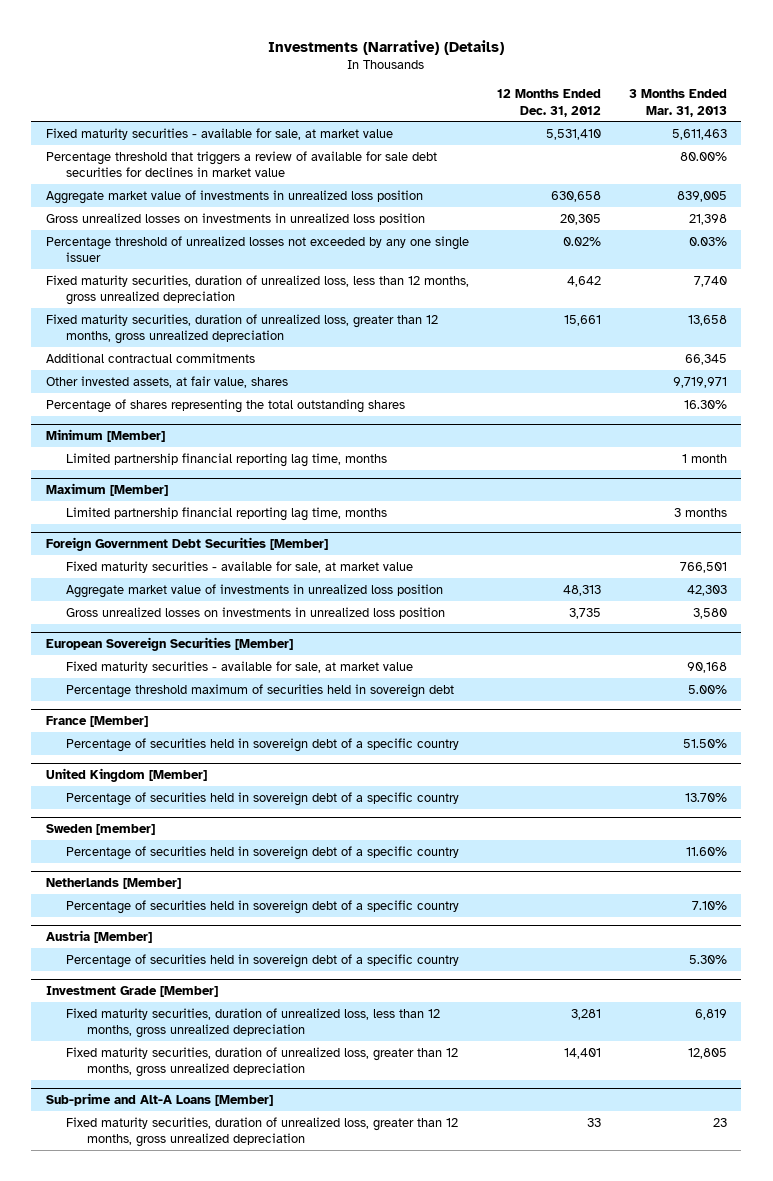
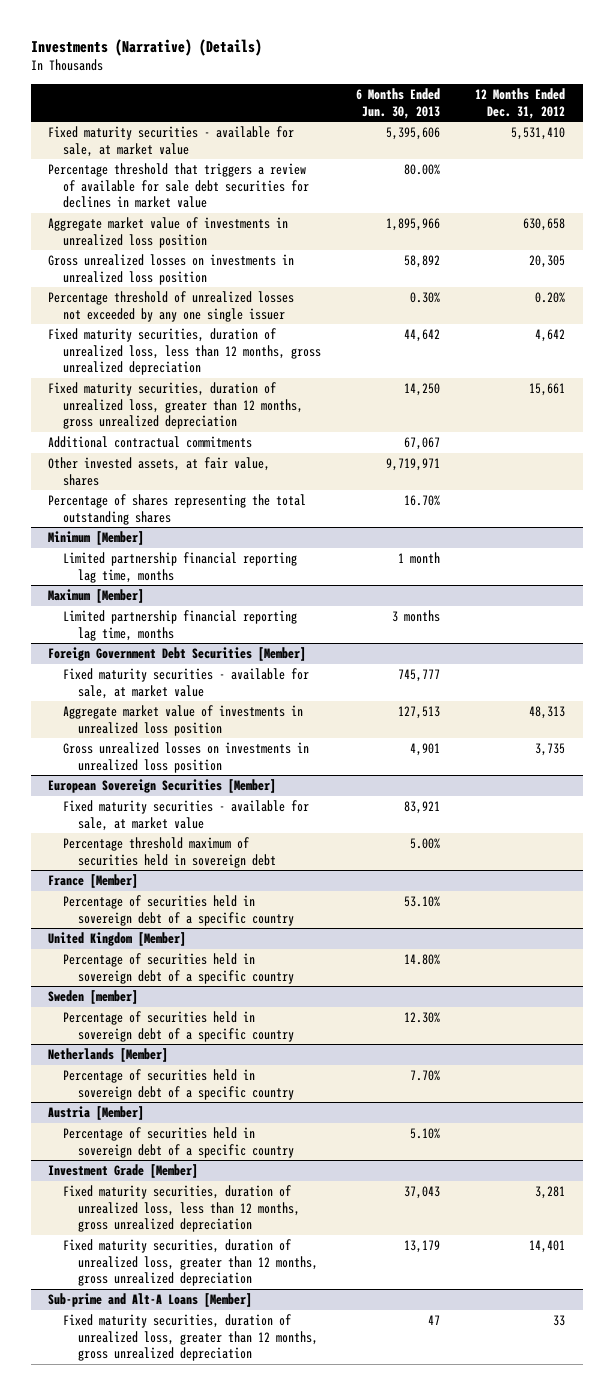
[629,89,728,117] 3 Months Ended Mar. 31, 2013 -> none
none -> [356,88,441,119] 6 Months Ended Jun. 30, 2013
[562,236,601,246] 0.02% -> [535,292,566,304] 0.20%

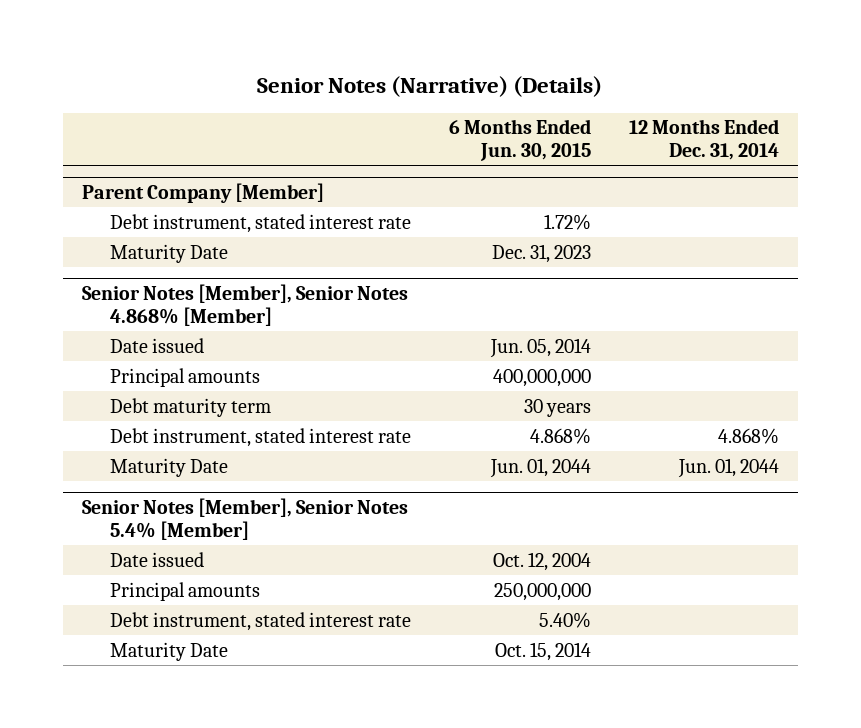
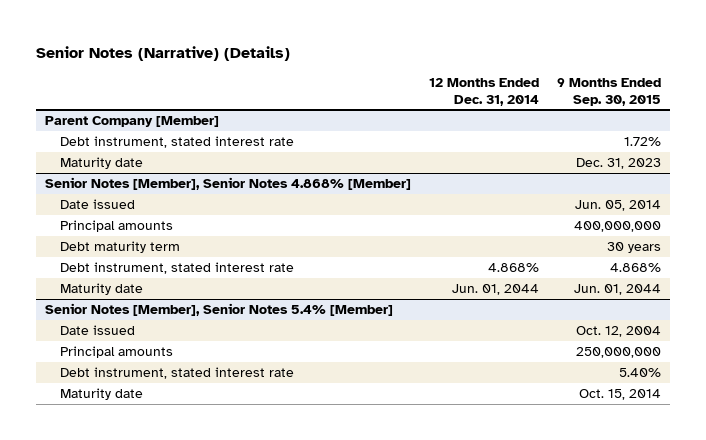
[448,119,591,162] 6 Months Ended Jun. 30, 2015 -> none
none -> [557,78,662,106] 9 Months Ended Sep. 30, 2015
[109,243,228,263] Maturity Date -> [60,157,144,170] Maturity date
[109,457,228,477] Maturity Date -> [60,283,144,296] Maturity date
[109,641,228,661] Maturity Date -> [60,388,144,401] Maturity date

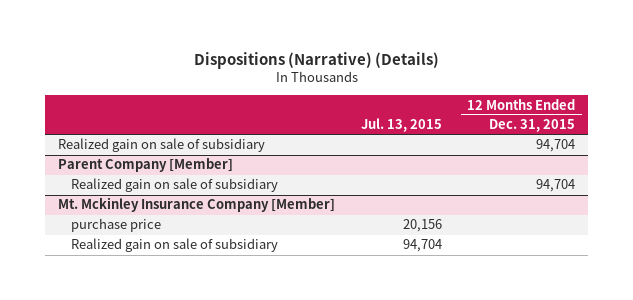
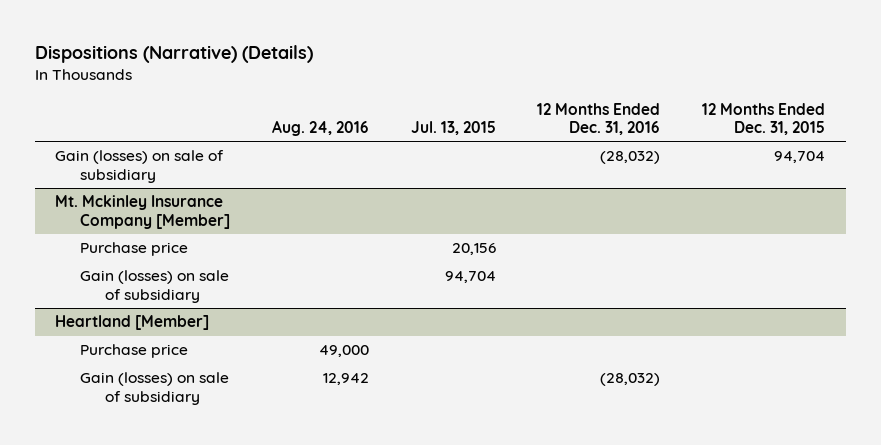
none -> [271,120,369,137] Aug. 24, 2016
none -> [537,102,661,136] 12 Months Ended Dec. 31, 2016
[57,158,233,173] Parent Company [Member] -> none
[71,178,279,193] Realized gain on sale of subsidiary -> none
[57,138,265,153] Realized gain on sale of subsidiary -> [55,150,225,183] Gain (losses) on sale of subsidiary
[71,218,162,233] purchase price -> [80,242,189,257] Purchase price
[71,238,279,253] Realized gain on sale of subsidiary -> [80,270,230,303] Gain (losses) on sale of subsidiary
none -> [55,315,210,331] Heartland [Member]
none -> [80,344,189,359] Purchase price
none -> [80,372,230,405] Gain (losses) on sale of subsidiary

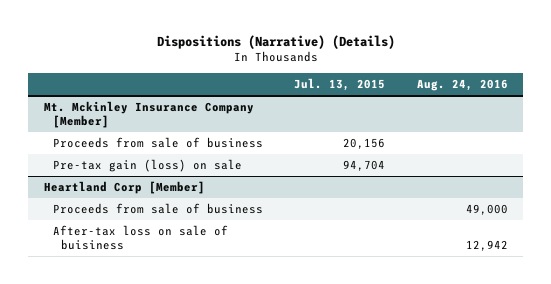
[537,102,661,136] 12 Months Ended Dec. 31, 2016 -> none
[702,102,826,136] 12 Months Ended Dec. 31, 2015 -> none
[55,150,225,183] Gain (losses) on sale of subsidiary -> none
[80,242,189,257] Purchase price -> [52,137,263,149] Proceeds from sale of business
[80,270,230,303] Gain (losses) on sale of subsidiary -> [52,159,242,173] Pre-tax gain (loss) on sale
[55,315,210,331] Heartland [Member] -> [43,181,205,195] Heartland Corp [Member]
[80,344,189,359] Purchase price -> [52,203,263,215] Proceeds from sale of business
[80,372,230,405] Gain (losses) on sale of subsidiary -> [52,225,228,250] After-tax loss on sale of buisiness

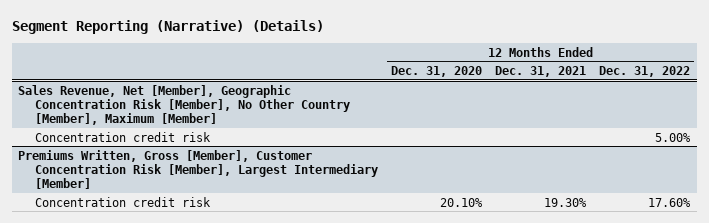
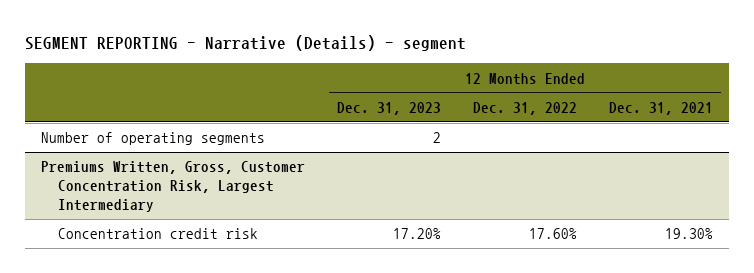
[11,19,324,34] Segment Reporting (Narrative) (Details) -> [25,35,467,52] SEGMENT REPORTING - Narrative (Details) - segment
[390,66,482,78] Dec. 31, 2020 -> none
none -> [337,101,442,115] Dec. 31, 2023
[18,84,350,126] Sales Revenue, Net [Member], Geographic Concentration Risk [Member], No Other Country [Member], Maximum [Member] -> none
[34,131,211,142] Concentration credit risk -> none
none -> [41,132,266,146] Number of operating segments
[18,149,378,190] Premiums Written, Gross [Member], Customer Concentration Risk [Member], Largest Intermediary [Member] -> [41,161,306,213] Premiums Written, Gross, Customer Concentration Risk, Largest Intermediary

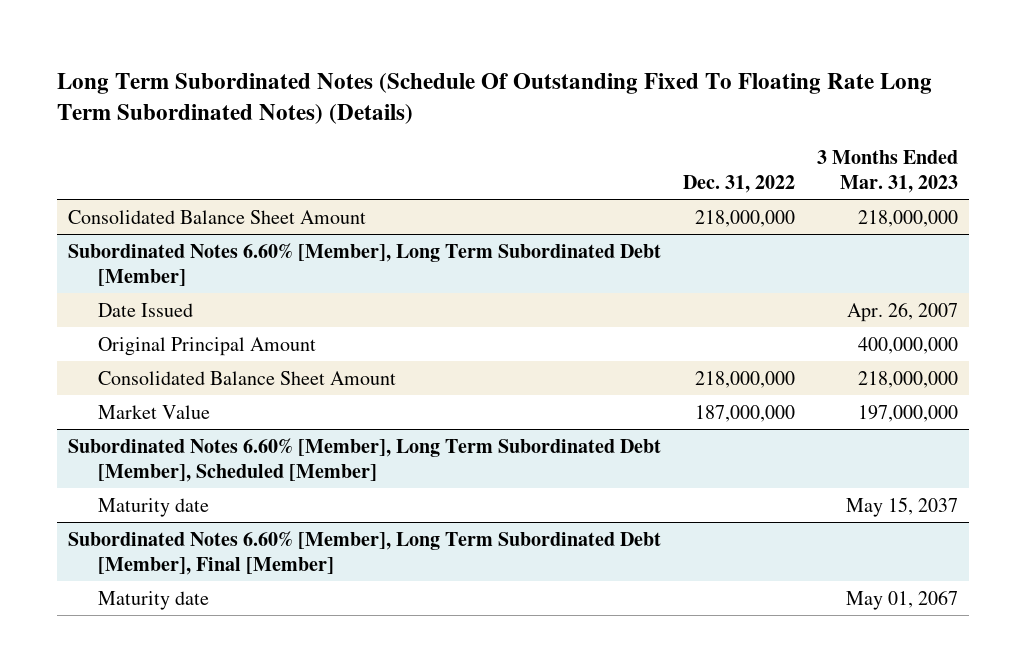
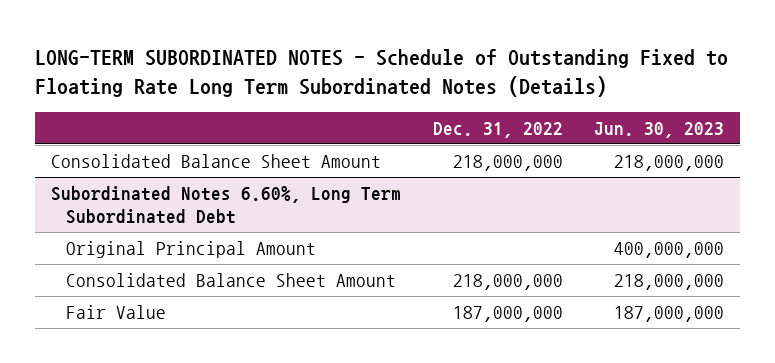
[57,72,933,124] Long Term Subordinated Notes (Schedule Of Outstanding Fixed To Floating Rate Long Term Subordinated Notes) (Details) -> [34,49,728,98] LONG-TERM SUBORDINATED NOTES - Schedule of Outstanding Fixed to Floating Rate Long Term Subordinated Notes (Details)
[816,149,958,193] 3 Months Ended Mar. 31, 2023 -> none
none -> [594,121,725,138] Jun. 30, 2023
[97,302,193,317] Date Issued -> none
[68,242,662,286] Subordinated Notes 6.60% [Member], Long Term Subordinated Debt [Member] -> [50,185,401,225] Subordinated Notes 6.60%, Long Term Subordinated Debt
[68,437,662,482] Subordinated Notes 6.60% [Member], Long Term Subordinated Debt [Member], Scheduled [Member] -> none
[97,497,209,517] Maturity date -> none
[68,530,662,575] Subordinated Notes 6.60% [Member], Long Term Subordinated Debt [Member], Final [Member] -> none
[97,590,209,610] Maturity date -> none
[97,404,210,419] Market Value -> [65,304,166,319] Fair Value

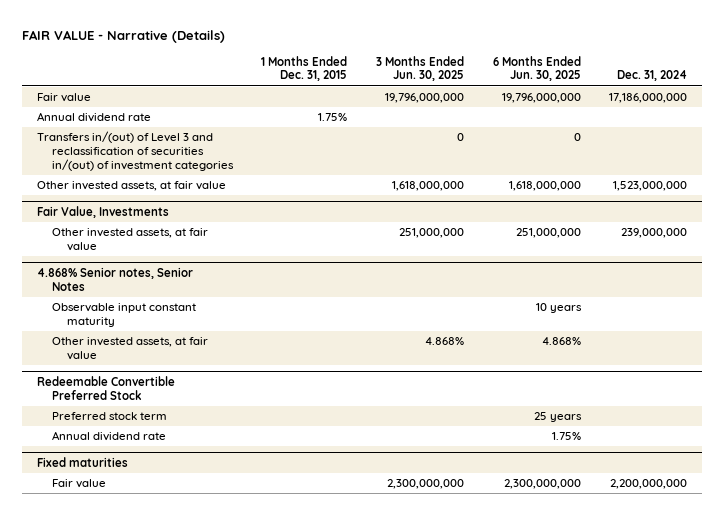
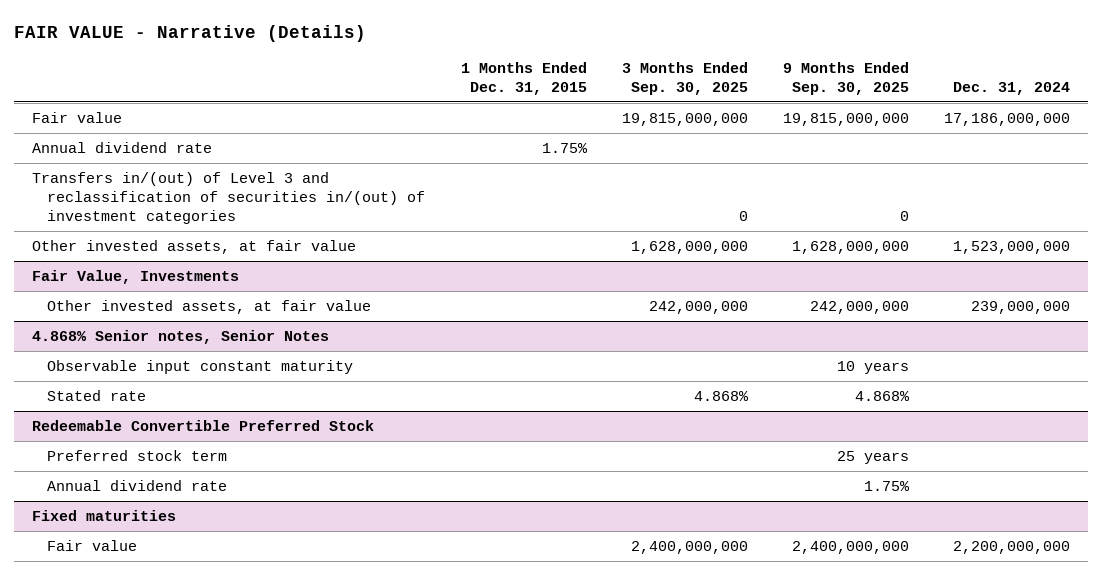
[375,55,464,82] 3 Months Ended Jun. 30, 2025 -> none
[492,55,581,82] 6 Months Ended Jun. 30, 2025 -> none
none -> [621,61,748,95] 3 Months Ended Sep. 30, 2025
none -> [782,61,909,95] 9 Months Ended Sep. 30, 2025
[51,337,208,360] Other invested assets, at fair value -> [47,390,147,402] Stated rate

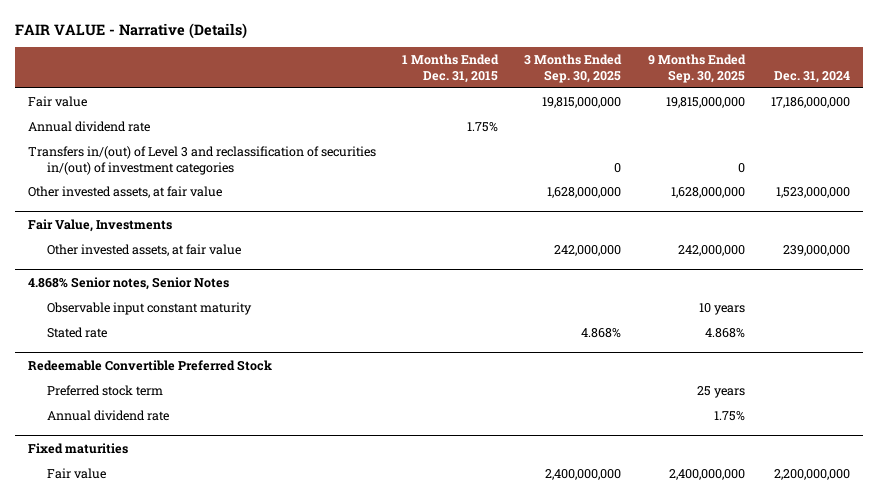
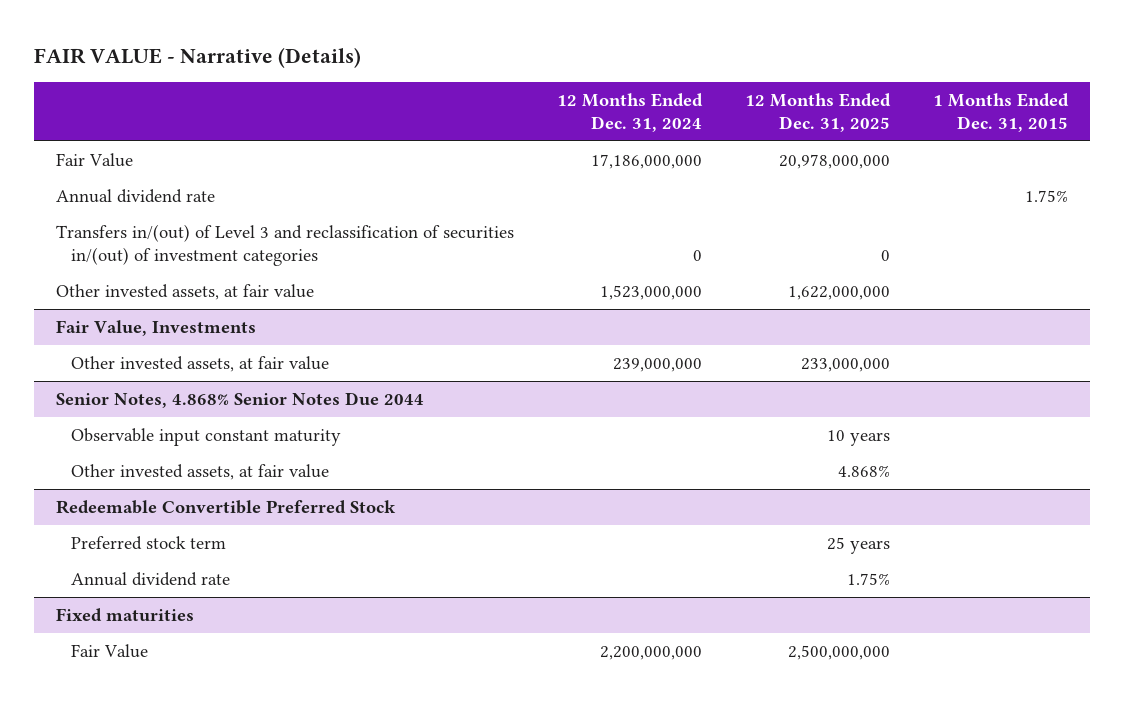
[524,54,623,83] 3 Months Ended Sep. 30, 2025 -> none
[647,54,746,83] 9 Months Ended Sep. 30, 2025 -> none
[773,70,850,83] Dec. 31, 2024 -> none
none -> [556,92,703,132] 12 Months Ended Dec. 31, 2024
none -> [745,92,892,132] 12 Months Ended Dec. 31, 2025
[28,95,88,107] Fair value -> [55,153,133,168] Fair Value
[28,276,230,290] 4.868% Senior notes, Senior Notes -> [55,392,424,409] Senior Notes, 4.868% Senior Notes Due 2044
[46,326,107,338] Stated rate -> [70,464,329,481] Other invested assets, at fair value
[46,467,106,479] Fair value -> [70,644,148,659] Fair Value

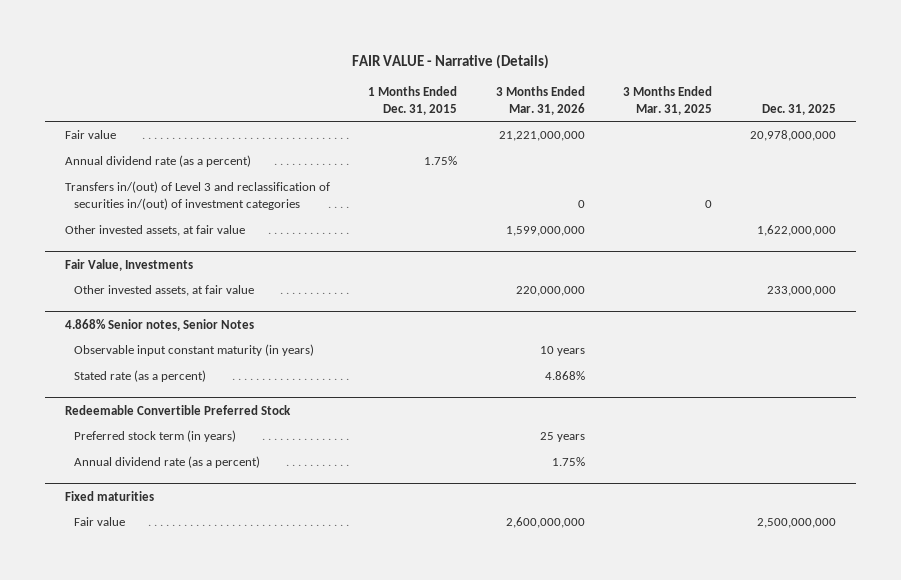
[556,92,703,132] 12 Months Ended Dec. 31, 2024 -> none
[745,92,892,132] 12 Months Ended Dec. 31, 2025 -> none
none -> [495,86,585,115] 3 Months Ended Mar. 31, 2026
none -> [622,86,712,115] 3 Months Ended Mar. 31, 2025
none -> [762,103,837,115] Dec. 31, 2025
[55,153,133,168] Fair Value -> [64,130,116,140] Fair value
[55,189,215,204] Annual dividend rate -> [64,155,251,168] Annual dividend rate (as a percent)
[55,392,424,409] Senior Notes, 4.868% Senior Notes Due 2044 -> [64,318,254,331] 4.868% Senior notes, Senior Notes
[70,428,341,447] Observable input constant maturity -> [74,344,315,357] Observable input constant maturity (in years)
[70,464,329,481] Other invested assets, at fair value -> [74,370,207,383] Stated rate (as a percent)
[70,536,226,551] Preferred stock term -> [74,430,237,443] Preferred stock term (in years)
[70,572,230,587] Annual dividend rate -> [74,456,261,469] Annual dividend rate (as a percent)
[70,644,148,659] Fair Value -> [74,517,126,527] Fair value

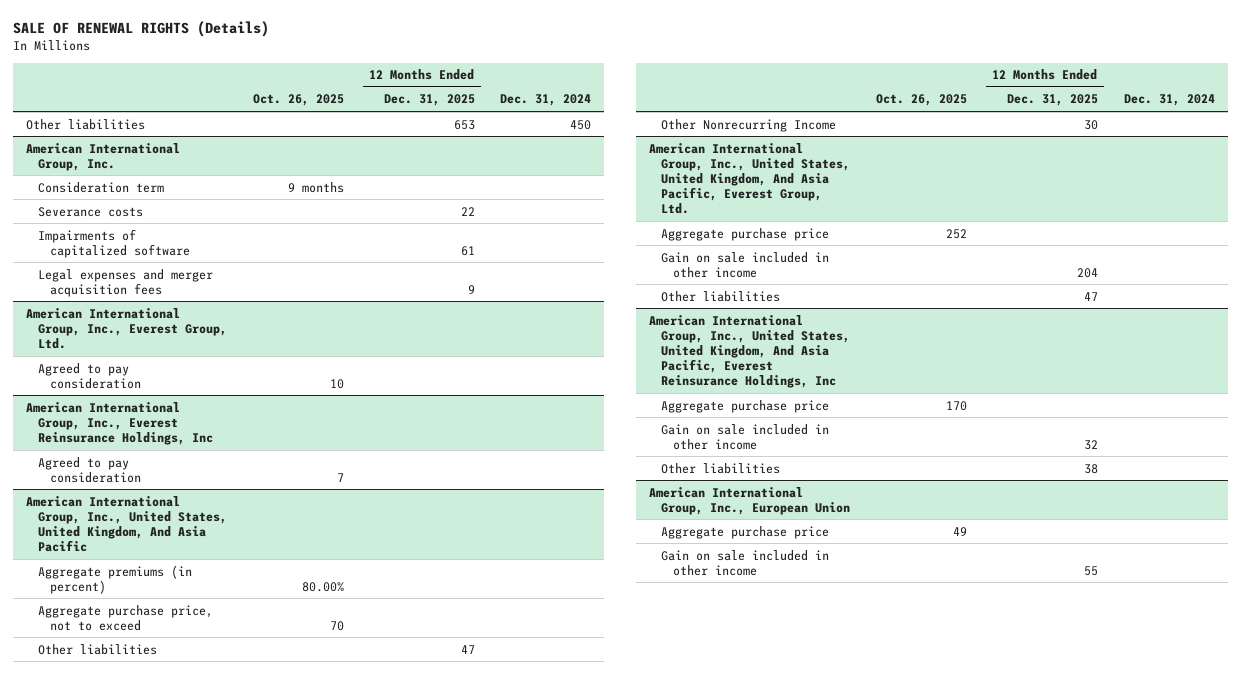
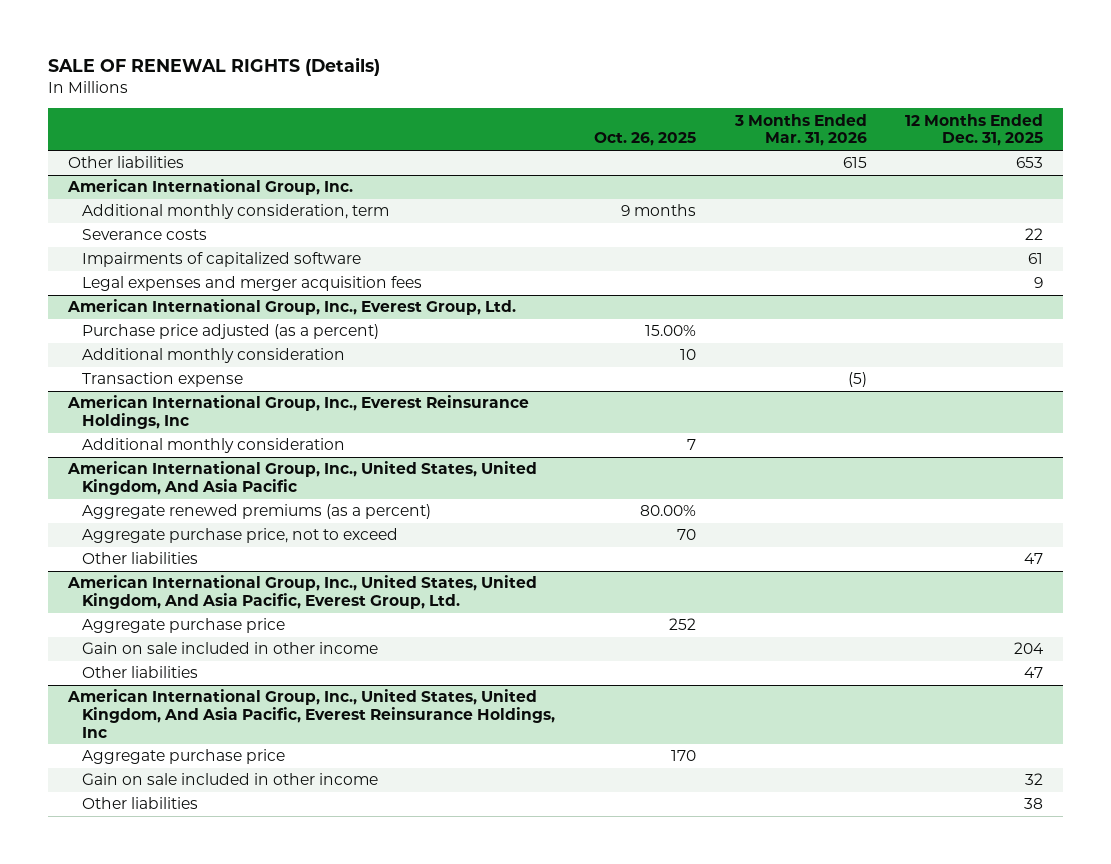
[500,94,592,107] Dec. 31, 2024 -> none
none -> [733,113,867,147] 3 Months Ended Mar. 31, 2026
[37,181,164,193] Consideration term -> [82,204,390,220] Additional monthly consideration, term
none -> [82,324,380,340] Purchase price adjusted (as a percent)
[37,362,141,389] Agreed to pay consideration -> [82,348,346,364] Additional monthly consideration
none -> [82,372,244,388] Transaction expense
[37,456,141,483] Agreed to pay consideration -> [82,438,346,454] Additional monthly consideration
[37,564,192,594] Aggregate premiums (in percent) -> [82,504,432,520] Aggregate renewed premiums (as a percent)
[660,118,836,132] Other Nonrecurring Income -> none
[649,486,850,515] American International Group, Inc., European Union -> none
[660,525,829,539] Aggregate purchase price -> none
[660,549,829,576] Gain on sale included in other income -> none

